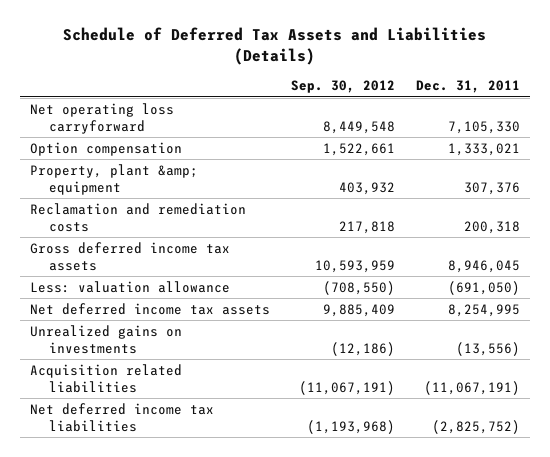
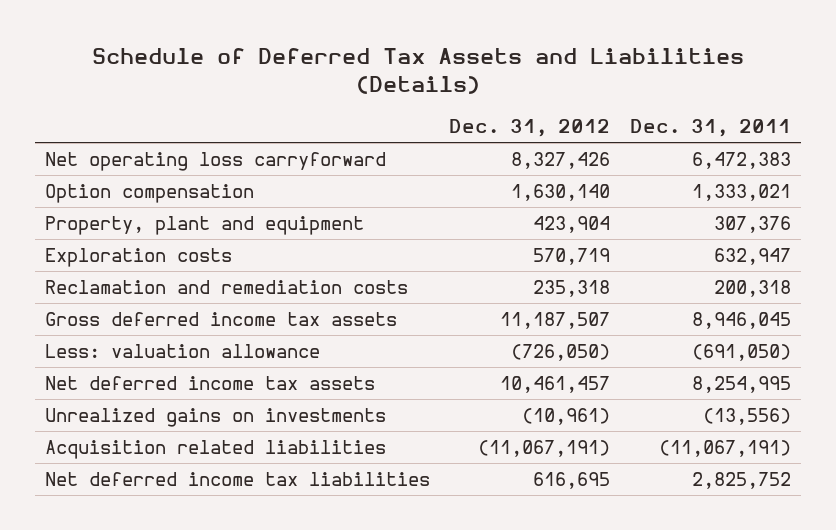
[290,80,395,94] Sep. 30, 2012 -> none
none -> [449,119,611,138] Dec. 31, 2012
[447,120,520,134] 7,105,330 -> [691,152,791,170] 6,472,383
[30,163,199,195] Property, plant &amp; equipment -> [44,216,364,236] Property, plant and equipment
none -> [44,248,232,268] Exploration costs
[431,419,520,434] (2,825,752) -> [691,472,791,490] 2,825,752

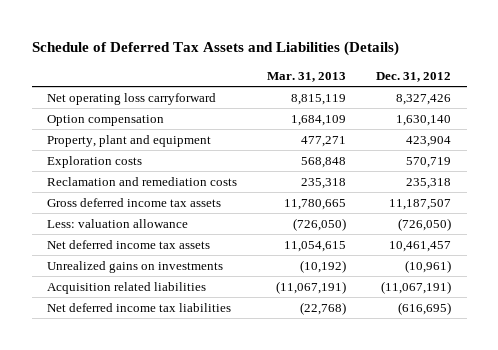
[629,119,791,138] Dec. 31, 2011 -> none
none -> [267,72,347,83] Mar. 31, 2013
[533,472,611,490] 616,695 -> [398,301,452,315] (616,695)

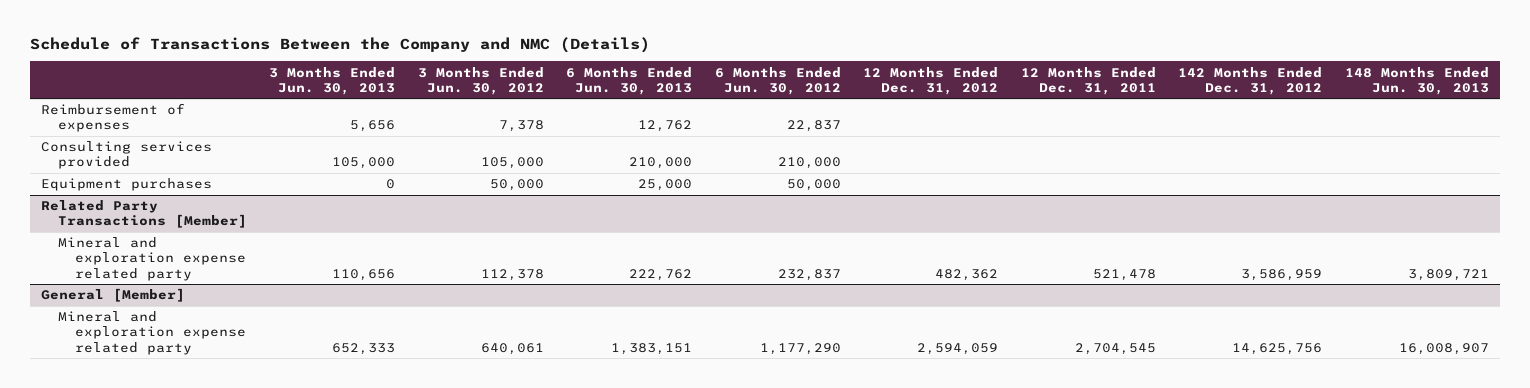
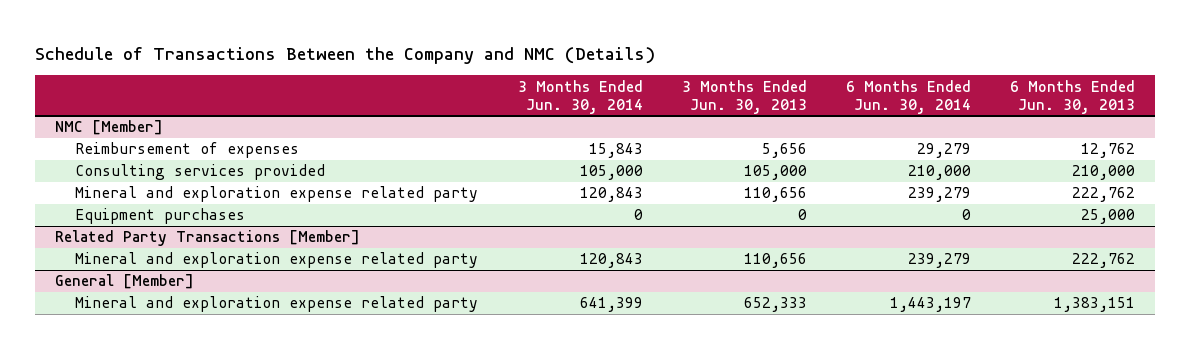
[417,66,544,95] 3 Months Ended Jun. 30, 2012 -> none
[714,66,841,95] 6 Months Ended Jun. 30, 2012 -> none
[863,66,999,95] 12 Months Ended Dec. 31, 2012 -> none
[1020,66,1156,95] 12 Months Ended Dec. 31, 2011 -> none
[1178,66,1323,95] 142 Months Ended Dec. 31, 2012 -> none
[1344,66,1489,95] 148 Months Ended Jun. 30, 2013 -> none
none -> [517,79,643,114] 3 Months Ended Jun. 30, 2014
none -> [845,79,971,114] 6 Months Ended Jun. 30, 2014
none -> [55,120,164,136] NMC [Member]
none -> [75,186,479,203] Mineral and exploration expense related party

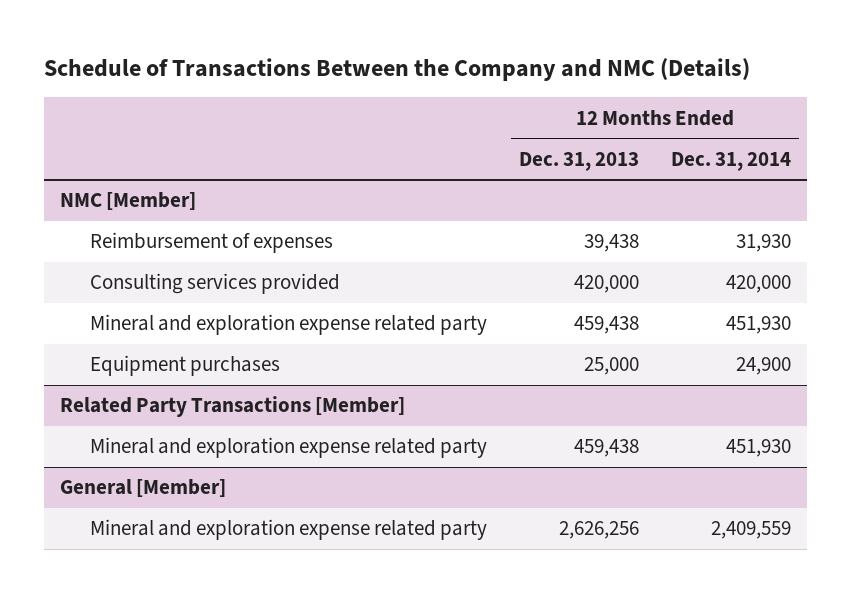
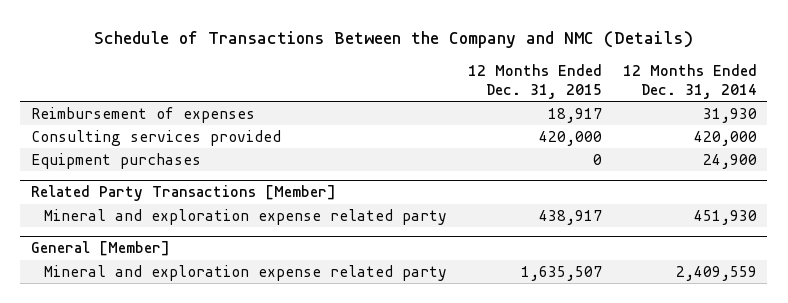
[519,151,640,171] Dec. 31, 2013 -> none
none -> [467,64,602,100] 12 Months Ended Dec. 31, 2015
[59,192,196,211] NMC [Member] -> none
[90,314,488,336] Mineral and exploration expense related party -> none

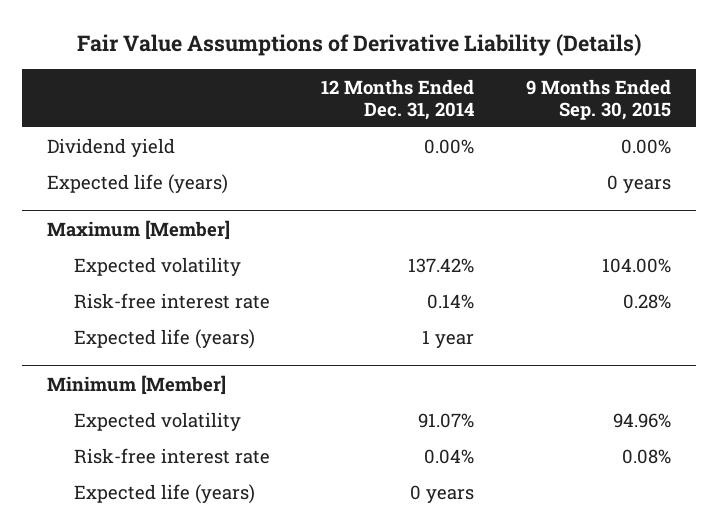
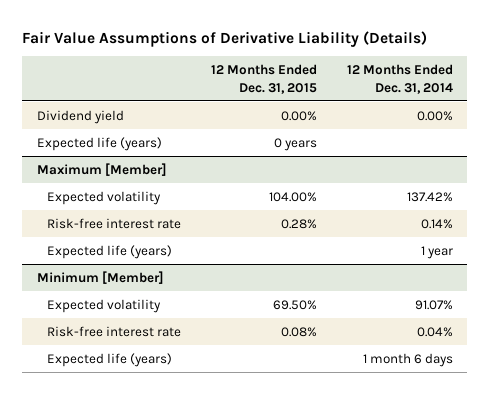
[525,78,671,120] 9 Months Ended Sep. 30, 2015 -> none
none -> [210,64,317,94] 12 Months Ended Dec. 31, 2015
[410,484,475,503] 0 years -> [362,352,453,367] 1 month 6 days

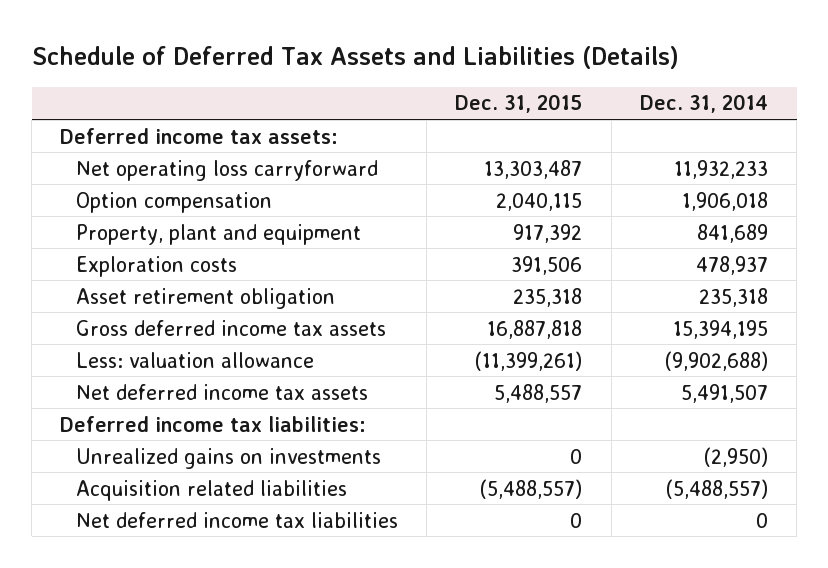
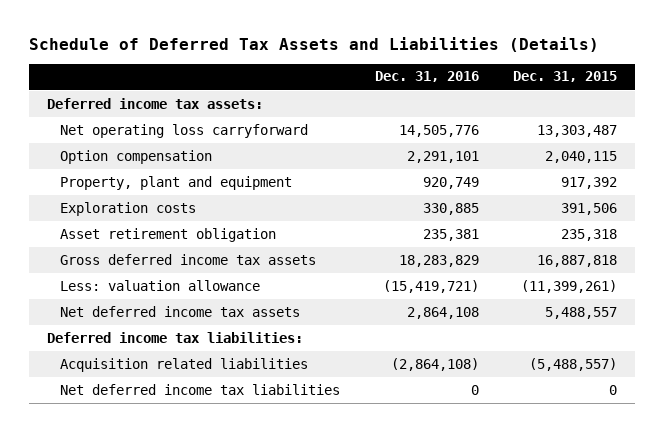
[639,94,768,114] Dec. 31, 2014 -> none
none -> [374,71,479,83] Dec. 31, 2016
[75,447,381,469] Unrealized gains on investments -> none

